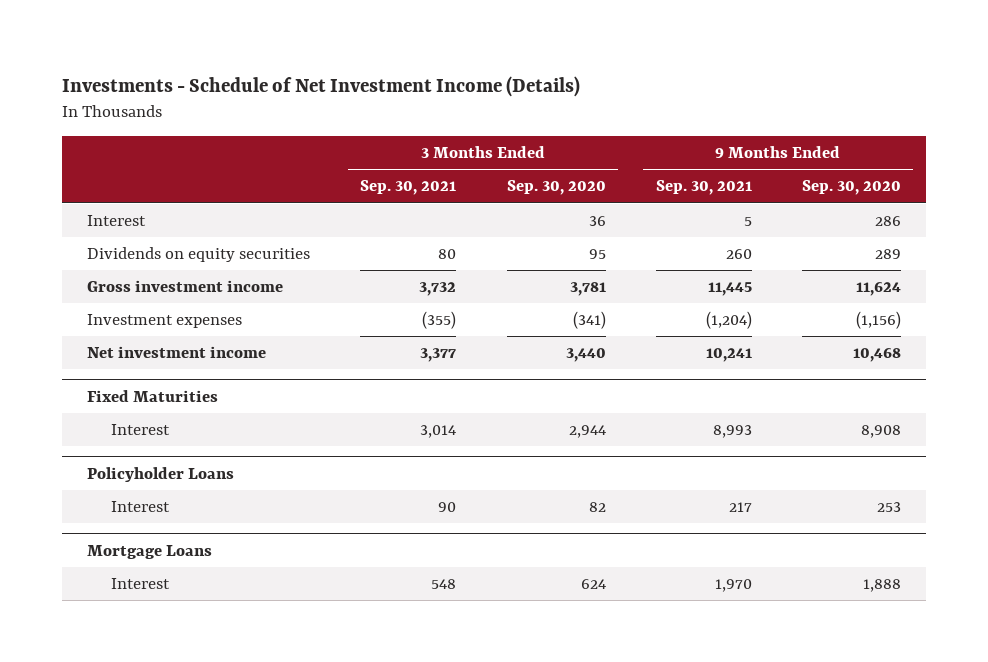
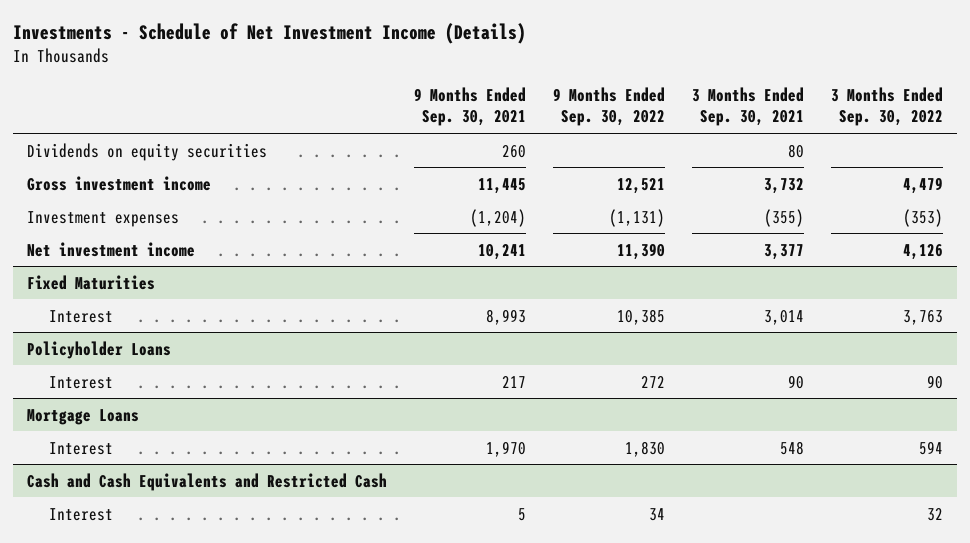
[506,180,606,196] Sep. 30, 2020 -> none
[801,180,901,196] Sep. 30, 2020 -> none
none -> [553,87,666,127] 9 Months Ended Sep. 30, 2022
none -> [831,87,944,127] 3 Months Ended Sep. 30, 2022
[87,215,147,227] Interest -> none
none -> [27,472,388,491] Cash and Cash Equivalents and Restricted Cash
none -> [49,507,114,521] Interest

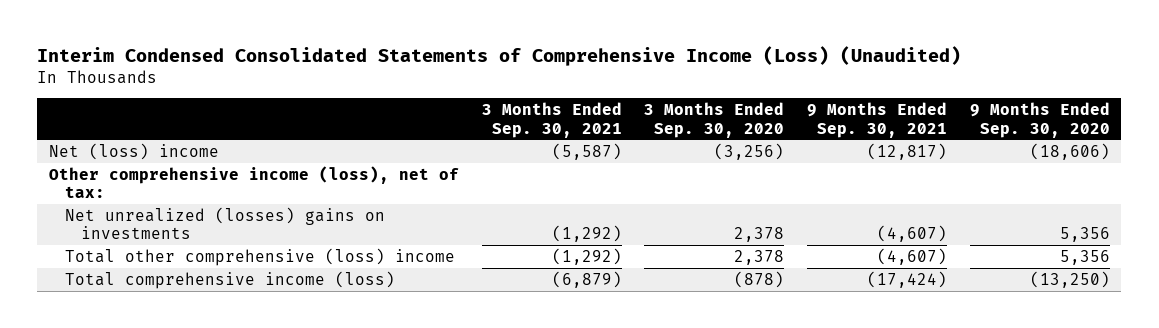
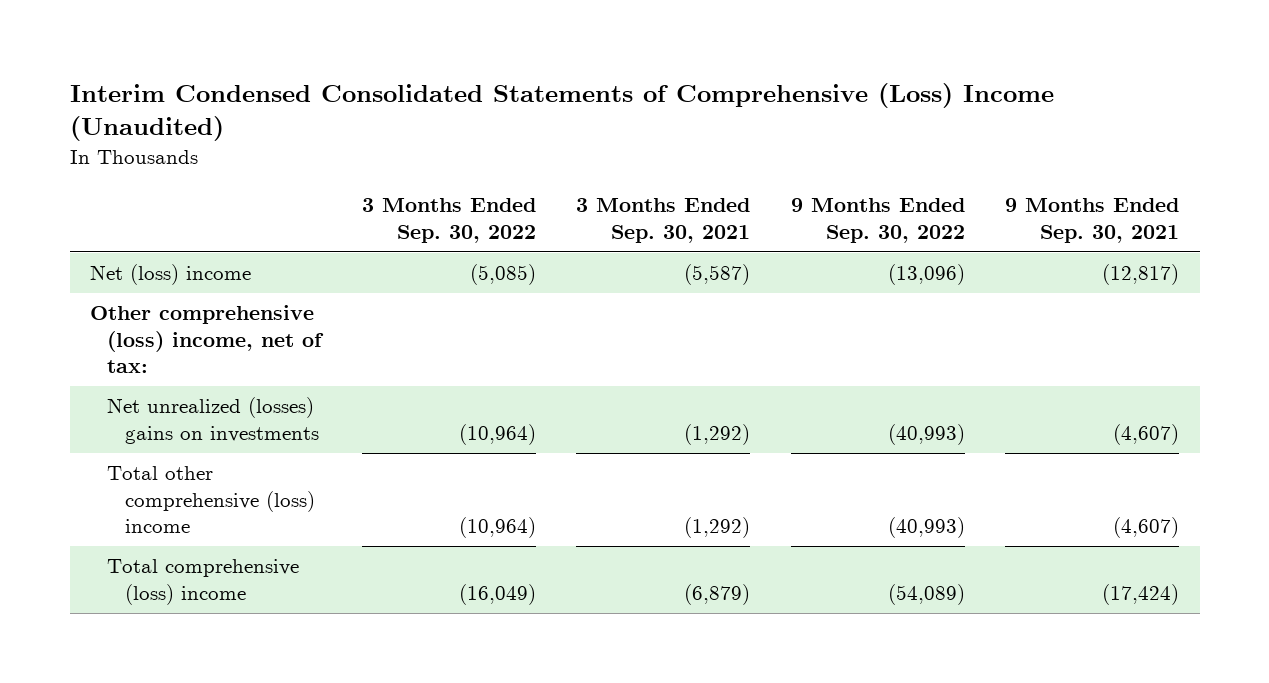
[37,45,962,66] Interim Condensed Consolidated Statements of Comprehensive Income (Loss) (Unaudited) -> [69,83,1054,142] Interim Condensed Consolidated Statements of Comprehensive (Loss) Income (Unaudited)
[644,101,785,138] 3 Months Ended Sep. 30, 2020 -> none
[970,101,1111,138] 9 Months Ended Sep. 30, 2020 -> none
none -> [361,198,536,243] 3 Months Ended Sep. 30, 2022
none -> [790,198,965,243] 9 Months Ended Sep. 30, 2022
[48,165,459,199] Other comprehensive income (loss), net of tax: -> [89,305,325,374] Other comprehensive (loss) income, net of tax:
[65,270,396,289] Total comprehensive income (loss) -> [107,559,300,605] Total comprehensive (loss) income

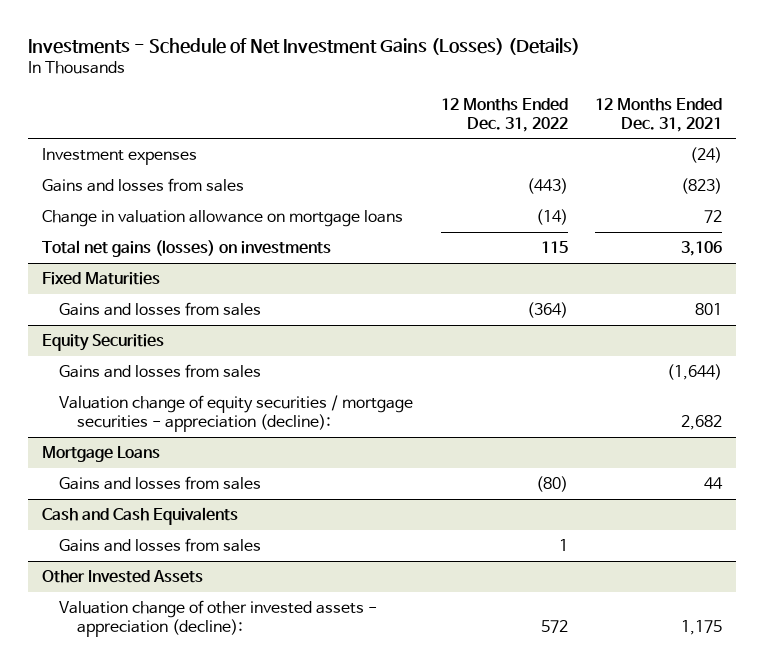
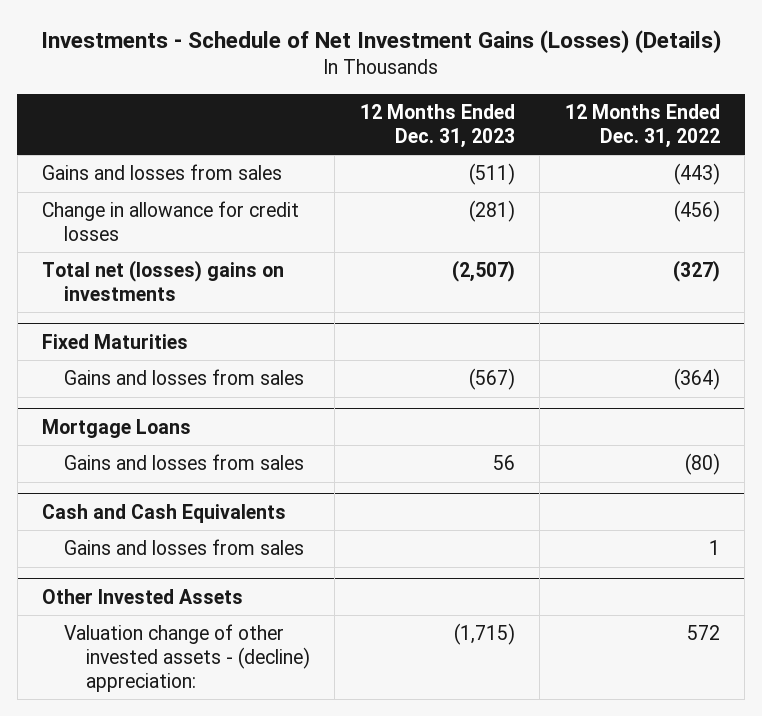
[595,97,723,132] 12 Months Ended Dec. 31, 2021 -> none
none -> [359,104,515,148] 12 Months Ended Dec. 31, 2023
[41,148,197,166] Investment expenses -> none
[41,210,403,228] Change in valuation allowance on mortgage loans -> [42,201,300,241] Change in allowance for credit losses
[535,209,568,226] (14) -> [673,200,720,223] (456)
[41,240,331,258] Total net gains (losses) on investments -> [42,260,285,301] Total net (losses) gains on investments
[540,241,568,254] 115 -> [672,260,720,283] (327)
[41,334,164,352] Equity Securities -> none
[59,364,262,379] Gains and losses from sales -> none
[59,395,414,433] Valuation change of equity securities / mortgage securities - appreciation (decline): -> none
[59,600,378,638] Valuation change of other invested assets - appreciation (decline): -> [64,624,310,692] Valuation change of other invested assets - (decline) appreciation:

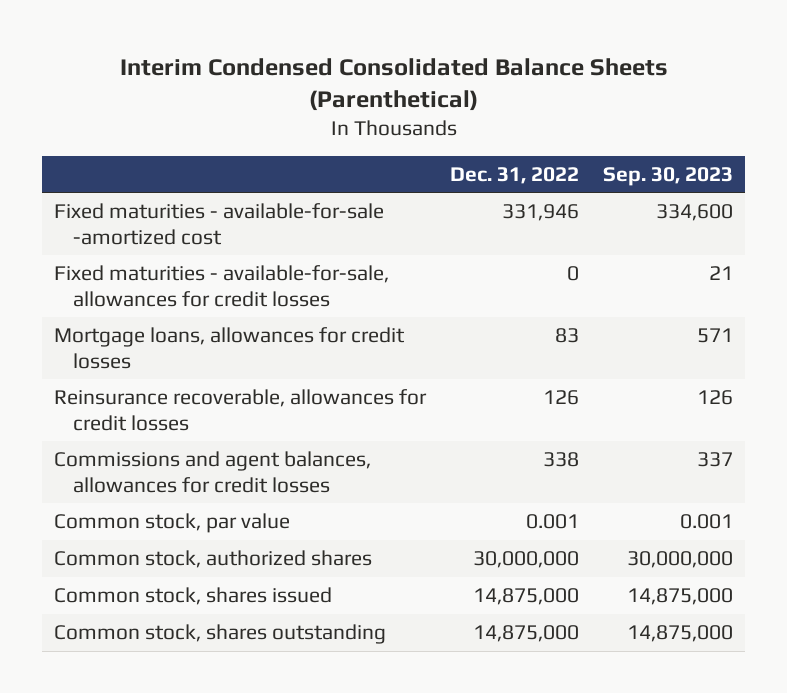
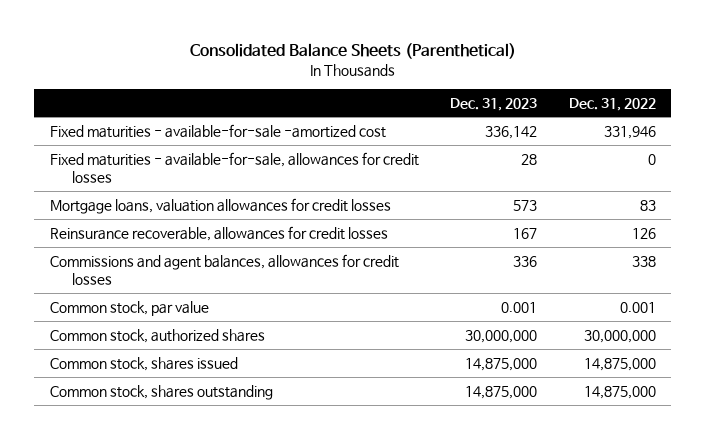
[119,57,668,111] Interim Condensed Consolidated Balance Sheets (Parenthetical) -> [189,42,516,59] Consolidated Balance Sheets (Parenthetical)
[602,166,733,186] Sep. 30, 2023 -> none
none -> [450,97,538,111] Dec. 31, 2023
[54,327,406,369] Mortgage loans, allowances for credit losses -> [49,197,391,214] Mortgage loans, valuation allowances for credit losses

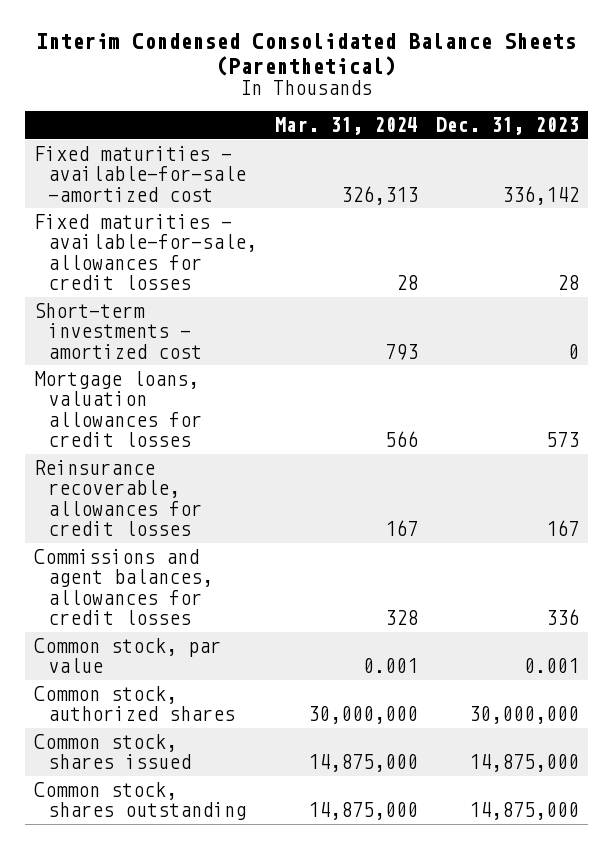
[189,42,516,59] Consolidated Balance Sheets (Parenthetical) -> [36,33,577,76] Interim Condensed Consolidated Balance Sheets (Parenthetical)
[568,97,656,111] Dec. 31, 2022 -> none
none -> [275,116,419,135] Mar. 31, 2024
none -> [33,303,203,359] Short-term investments - amortized cost

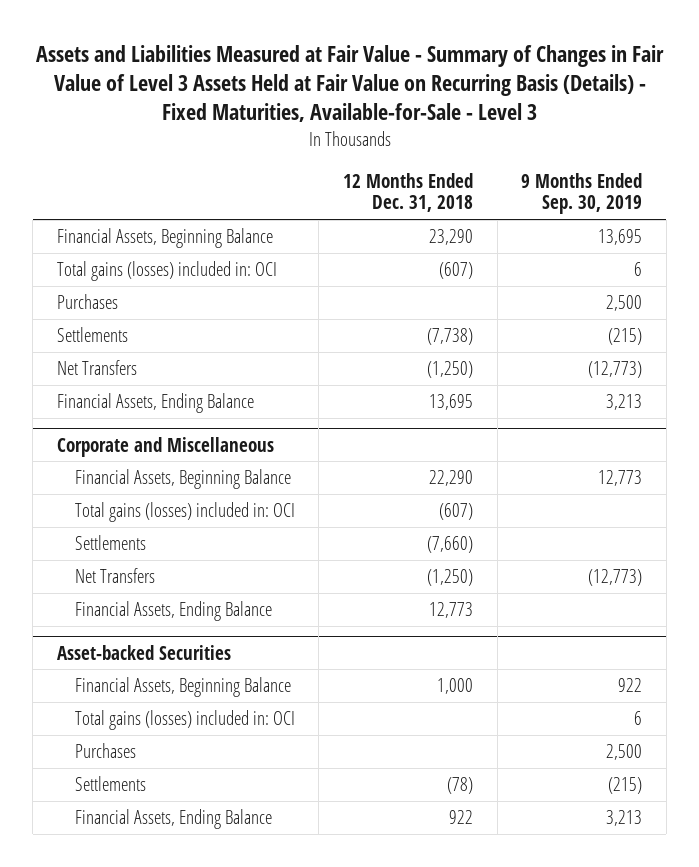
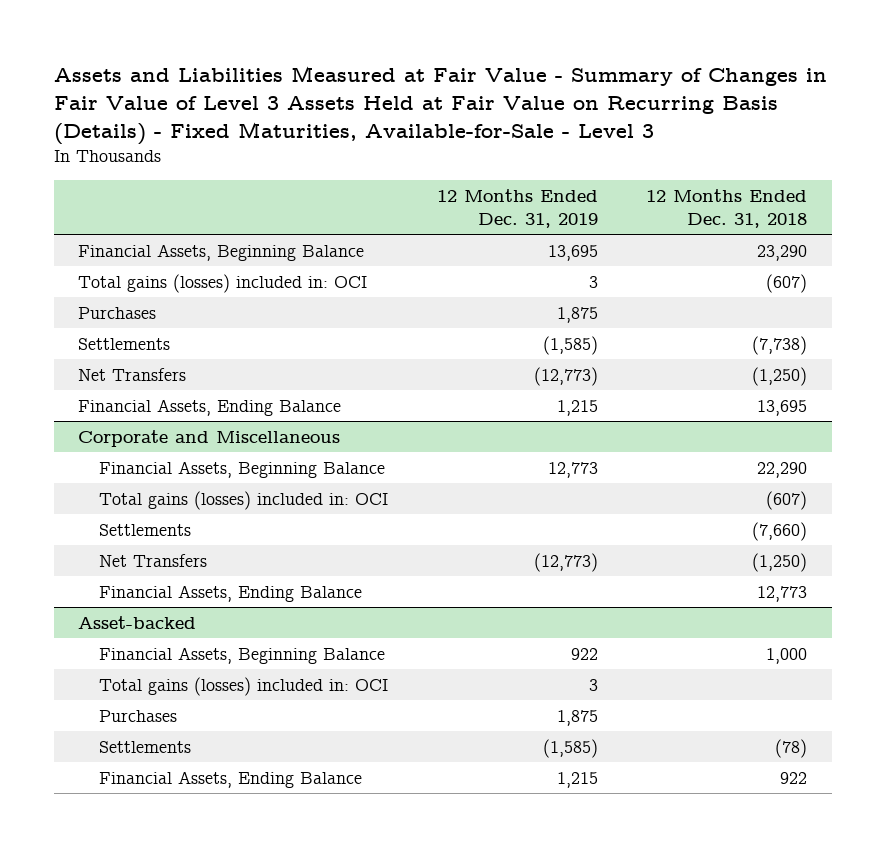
[521,172,643,215] 9 Months Ended Sep. 30, 2019 -> none
none -> [436,189,598,228] 12 Months Ended Dec. 31, 2019
[57,644,232,660] Asset-backed Securities -> [77,615,196,629] Asset-backed

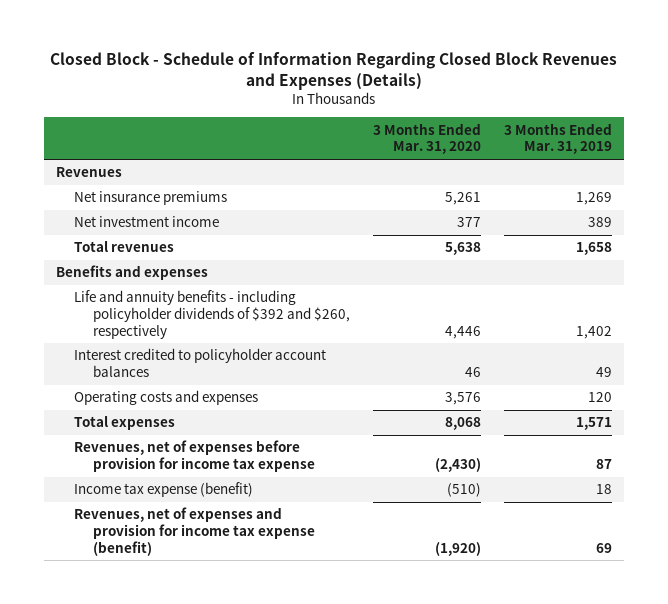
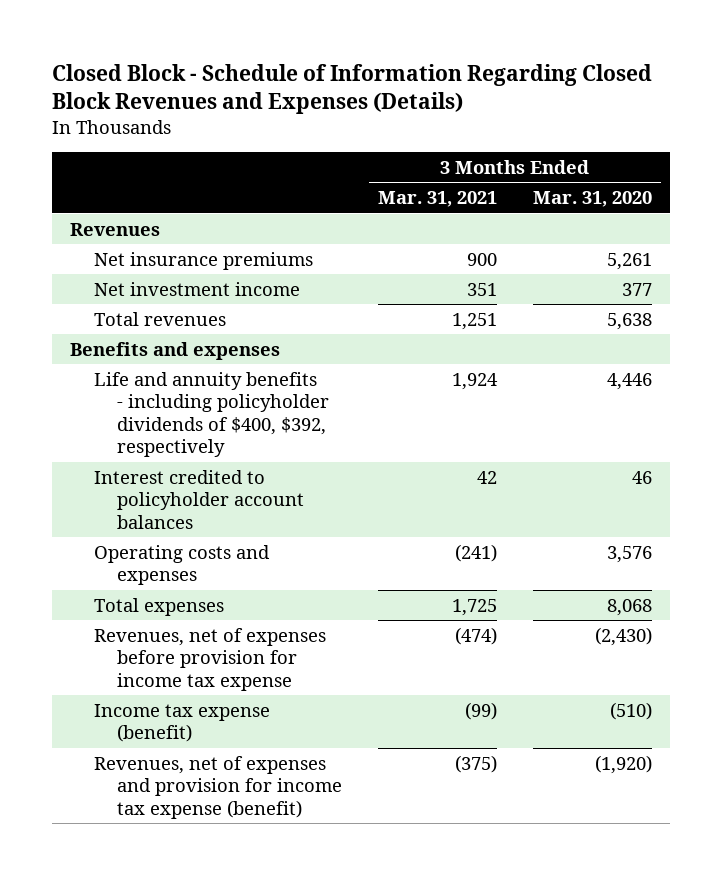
[504,122,613,155] 3 Months Ended Mar. 31, 2019 -> none
none -> [378,191,498,208] Mar. 31, 2021
[74,290,350,339] Life and annuity benefits - including policyholder dividends of $392 and $260, respectively -> [93,371,330,458] Life and annuity benefits - including policyholder dividends of $400, $392, respectively

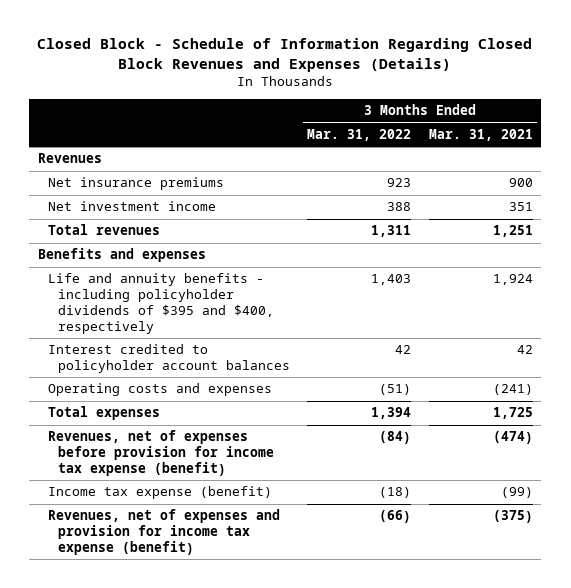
[532,191,652,208] Mar. 31, 2020 -> none
none -> [307,129,412,142] Mar. 31, 2022
[93,371,330,458] Life and annuity benefits - including policyholder dividends of $400, $392, respectively -> [48,273,275,334] Life and annuity benefits - including policyholder dividends of $395 and $400, respectively
[93,627,326,691] Revenues, net of expenses before provision for income tax expense -> [48,430,275,477] Revenues, net of expenses before provision for income tax expense (benefit)

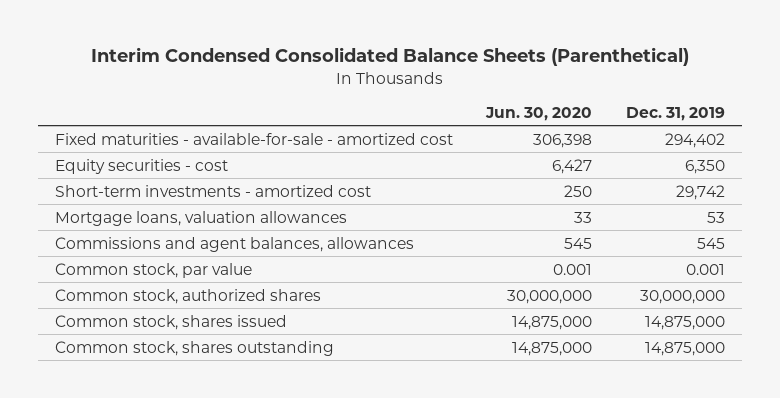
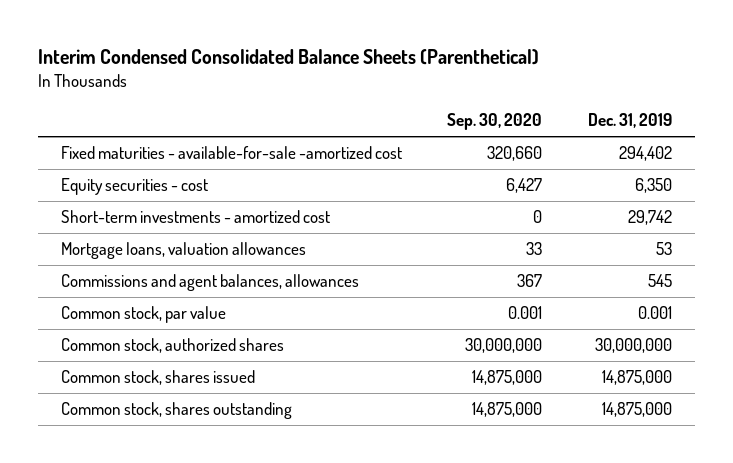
[485,106,593,121] Jun. 30, 2020 -> none
none -> [447,113,543,131] Sep. 30, 2020
[54,132,453,145] Fixed maturities - available-for-sale - amortized cost -> [60,146,402,160] Fixed maturities - available-for-sale -amortized cost

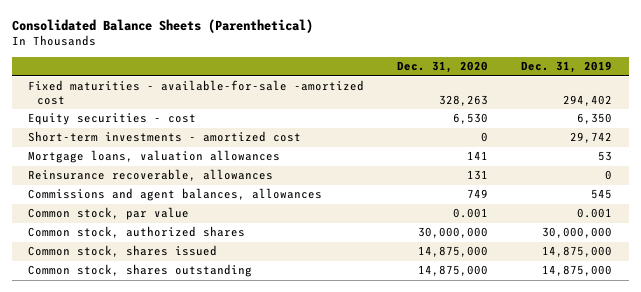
[37,49,539,66] Interim Condensed Consolidated Balance Sheets (Parenthetical) -> [11,18,313,33] Consolidated Balance Sheets (Parenthetical)
[447,113,543,131] Sep. 30, 2020 -> none
none -> [397,61,489,74] Dec. 31, 2020
none -> [28,169,274,182] Reinsurance recoverable, allowances

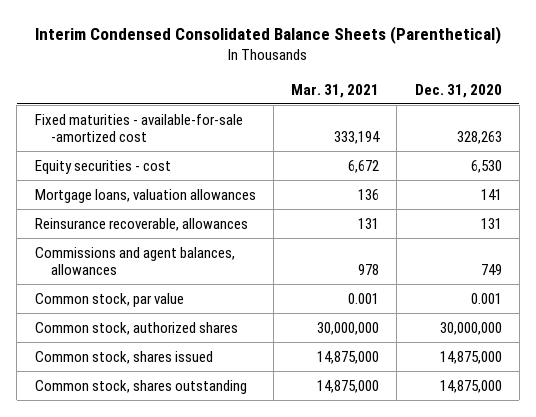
[11,18,313,33] Consolidated Balance Sheets (Parenthetical) -> [35,26,502,45] Interim Condensed Consolidated Balance Sheets (Parenthetical)
[521,61,613,74] Dec. 31, 2019 -> none
none -> [291,83,380,98] Mar. 31, 2021
[28,131,302,143] Short-term investments - amortized cost -> none

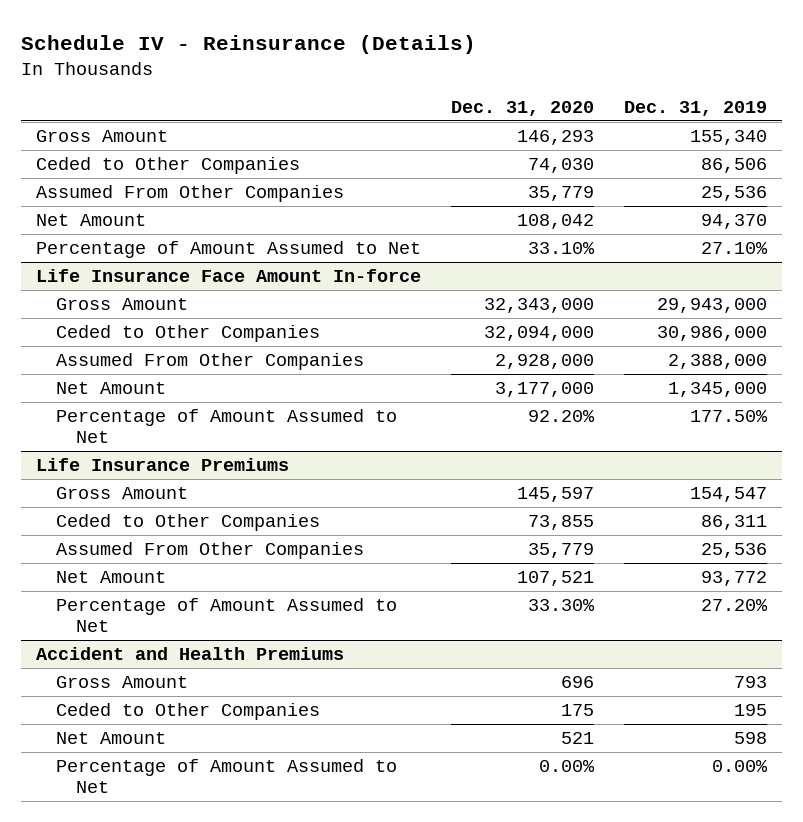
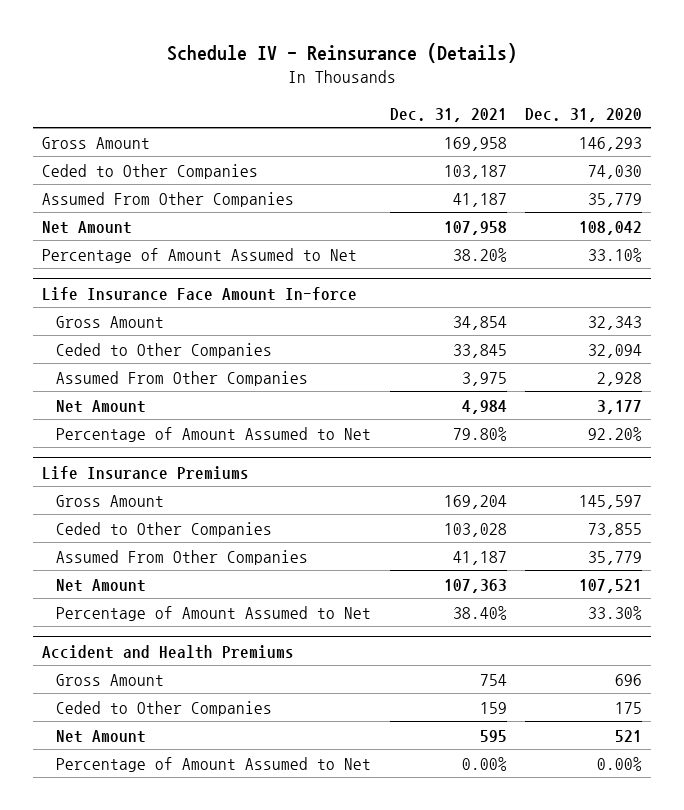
[623,100,767,116] Dec. 31, 2019 -> none
none -> [389,107,507,122] Dec. 31, 2021
[483,297,594,313] 32,343,000 -> [587,315,642,330] 32,343
[483,325,594,341] 32,094,000 -> [587,343,642,358] 32,094
[494,353,594,369] 2,928,000 -> [596,371,642,386] 2,928
[494,381,594,397] 3,177,000 -> [596,399,642,414] 3,177

